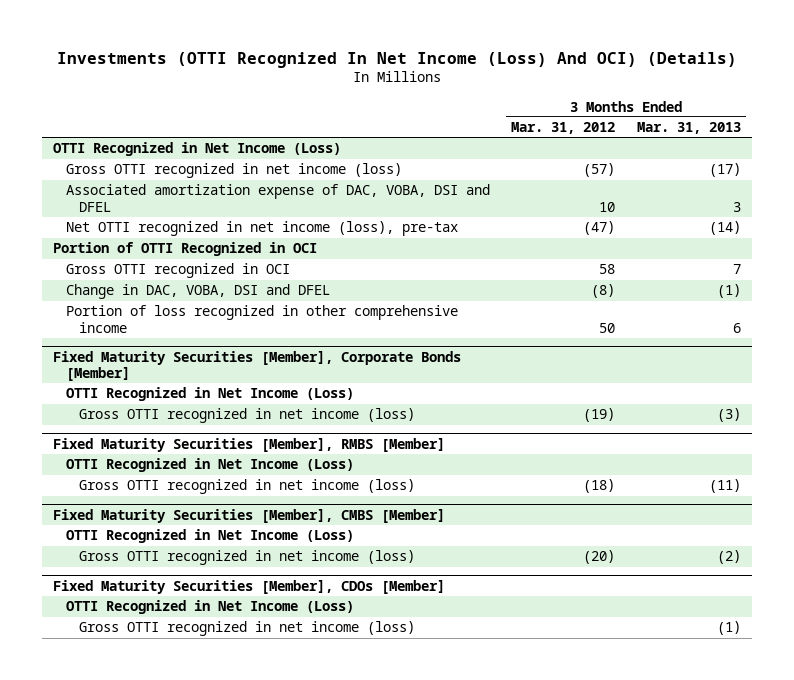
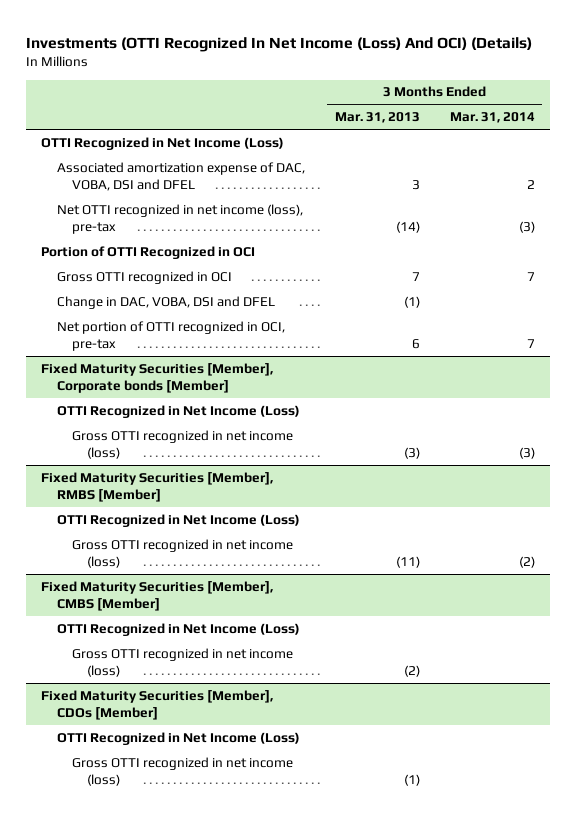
[511,122,616,135] Mar. 31, 2012 -> none
none -> [449,112,535,124] Mar. 31, 2014
[65,163,402,179] Gross OTTI recognized in net income (loss) -> none
[65,305,458,333] Portion of loss recognized in other comprehensive income -> [56,320,285,352] Net portion of OTTI recognized in OCI, pre-tax
[53,350,462,382] Fixed Maturity Securities [Member], Corporate Bonds [Member] -> [41,362,274,394] Fixed Maturity Securities [Member], Corporate bonds [Member]

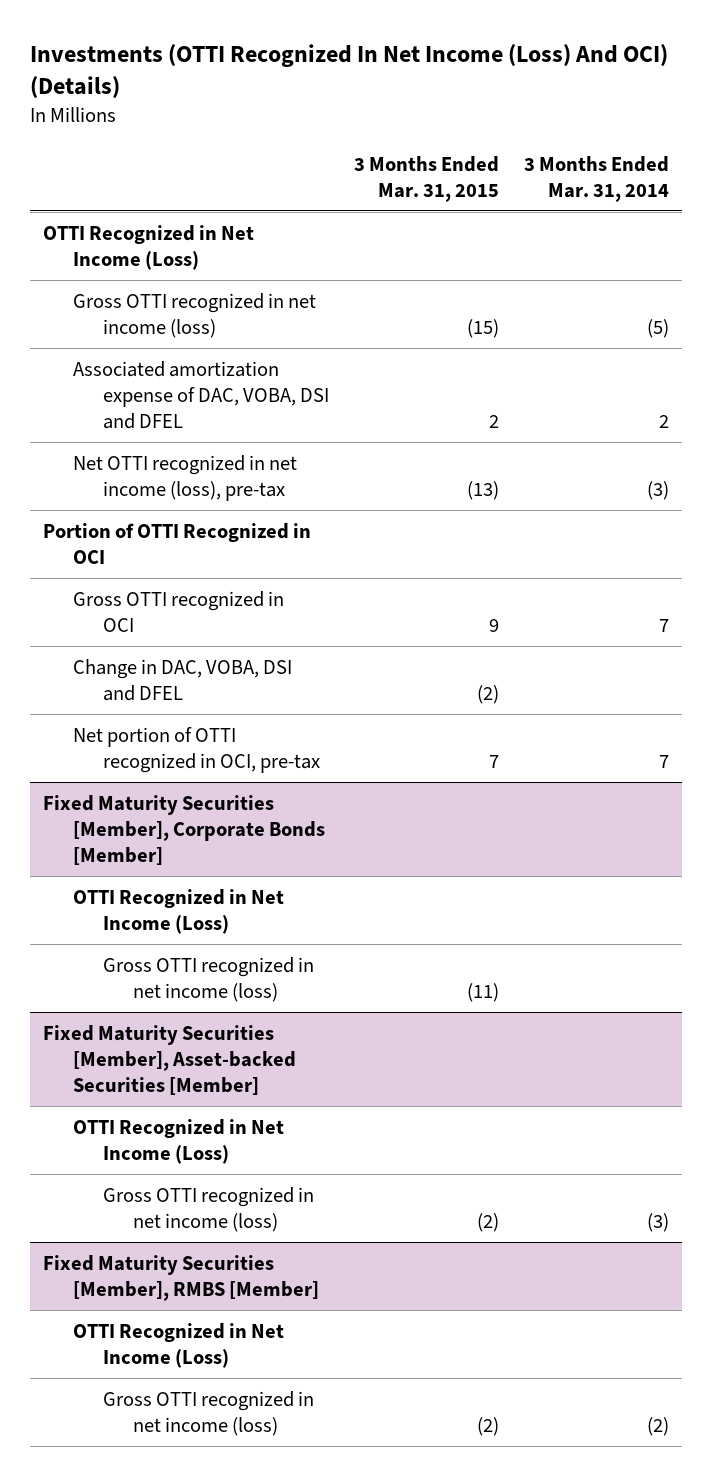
[334,112,420,124] Mar. 31, 2013 -> none
none -> [353,155,499,202] 3 Months Ended Mar. 31, 2015
none -> [72,292,316,338] Gross OTTI recognized in net income (loss)
[41,362,274,394] Fixed Maturity Securities [Member], Corporate bonds [Member] -> [42,794,325,865] Fixed Maturity Securities [Member], Corporate Bonds [Member]
none -> [102,956,314,1002] Gross OTTI recognized in net income (loss)
none -> [42,1024,296,1095] Fixed Maturity Securities [Member], Asset-backed Securities [Member]
none -> [72,1118,284,1164] OTTI Recognized in Net Income (Loss)
[41,580,274,612] Fixed Maturity Securities [Member], CMBS [Member] -> none
[56,622,300,636] OTTI Recognized in Net Income (Loss) -> none
[71,647,293,678] Gross OTTI recognized in net income (loss) -> none
[41,689,274,721] Fixed Maturity Securities [Member], CDOs [Member] -> none
[56,731,300,745] OTTI Recognized in Net Income (Loss) -> none
[71,756,293,787] Gross OTTI recognized in net income (loss) -> none

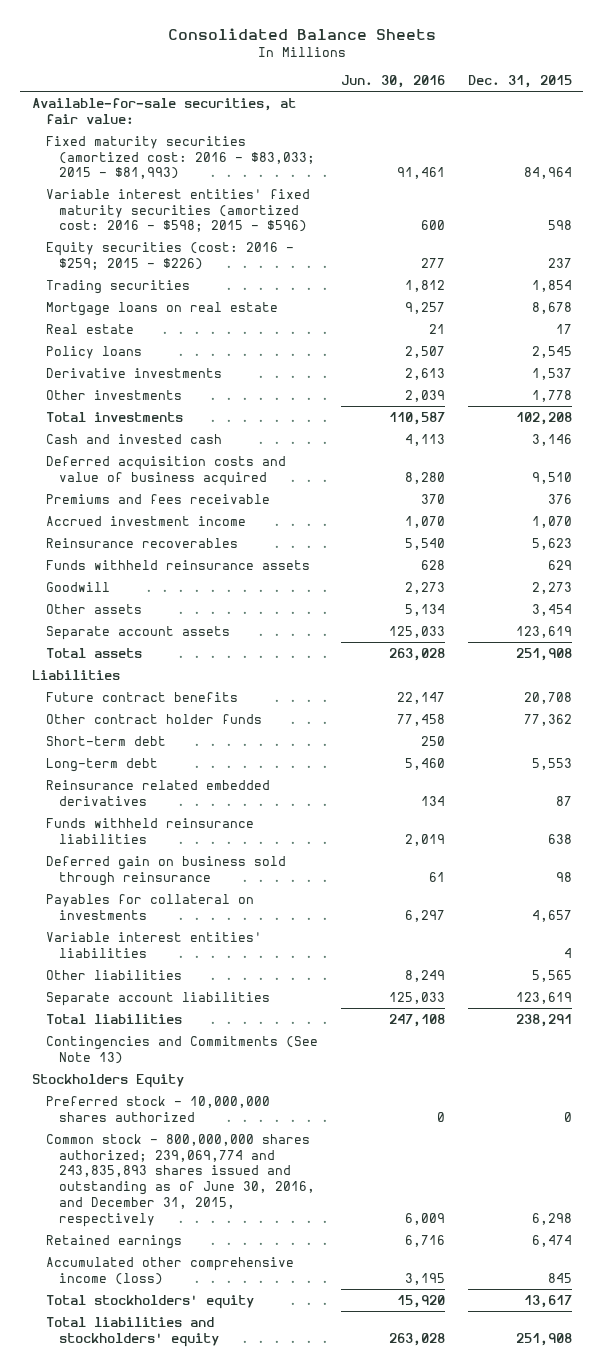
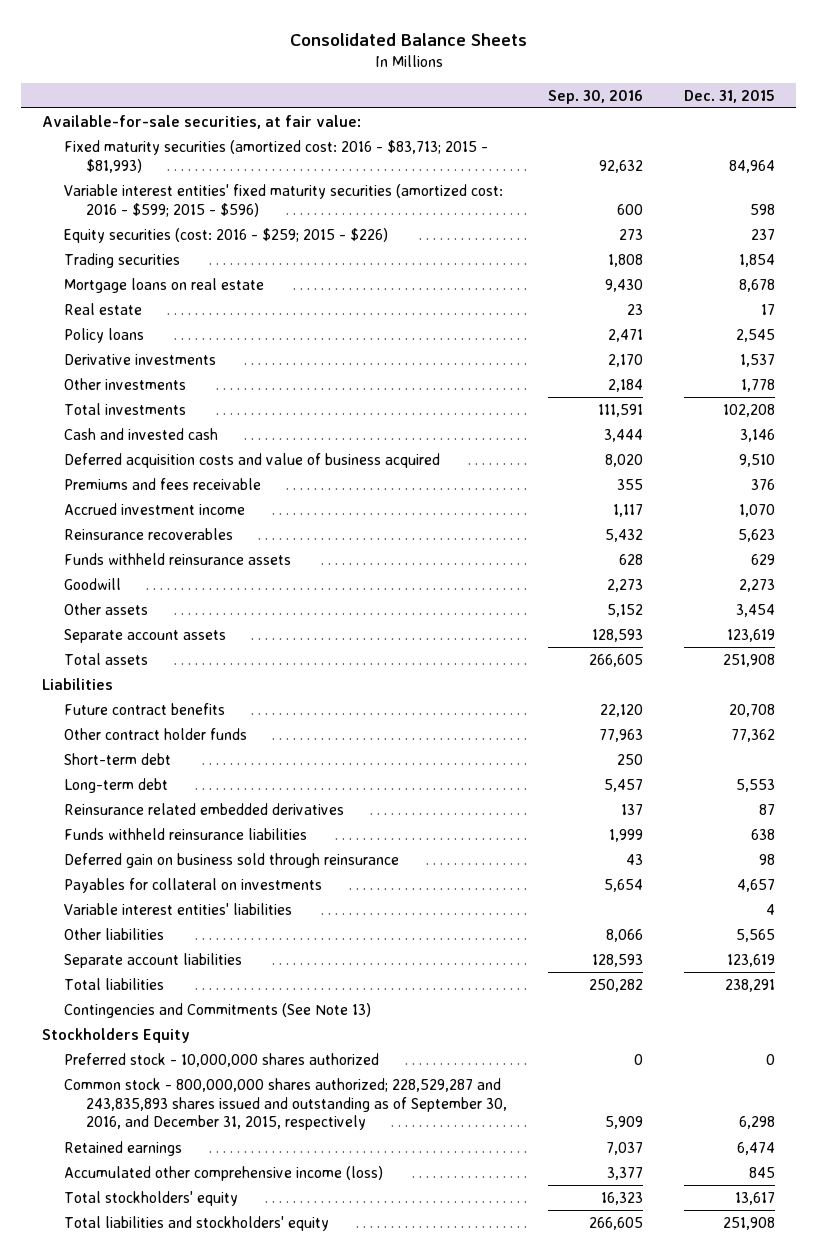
[340,75,445,89] Jun. 30, 2016 -> none
none -> [548,89,644,104] Sep. 30, 2016
[45,135,316,180] Fixed maturity securities (amortized cost: 2016 - $83,033; 2015 - $81,993) -> [63,140,488,173] Fixed maturity securities (amortized cost: 2016 - $83,713; 2015 - $81,993)
[45,188,310,233] Variable interest entities' fixed maturity securities (amortized cost: 2016 - $598; 2015 - $596) -> [63,184,503,217] Variable interest entities' fixed maturity securities (amortized cost: 2016 - $599; 2015 - $596)
[45,1133,316,1228] Common stock - 800,000,000 shares authorized; 239,069,774 and 243,835,893 shares issued and outstanding as of June 30, 2016, and December 31, 2015, respectively -> [63,1078,507,1131] Common stock - 800,000,000 shares authorized; 228,529,287 and 243,835,893 shares issued and outstanding as of September 30, 2016, and December 31, 2015, respectively

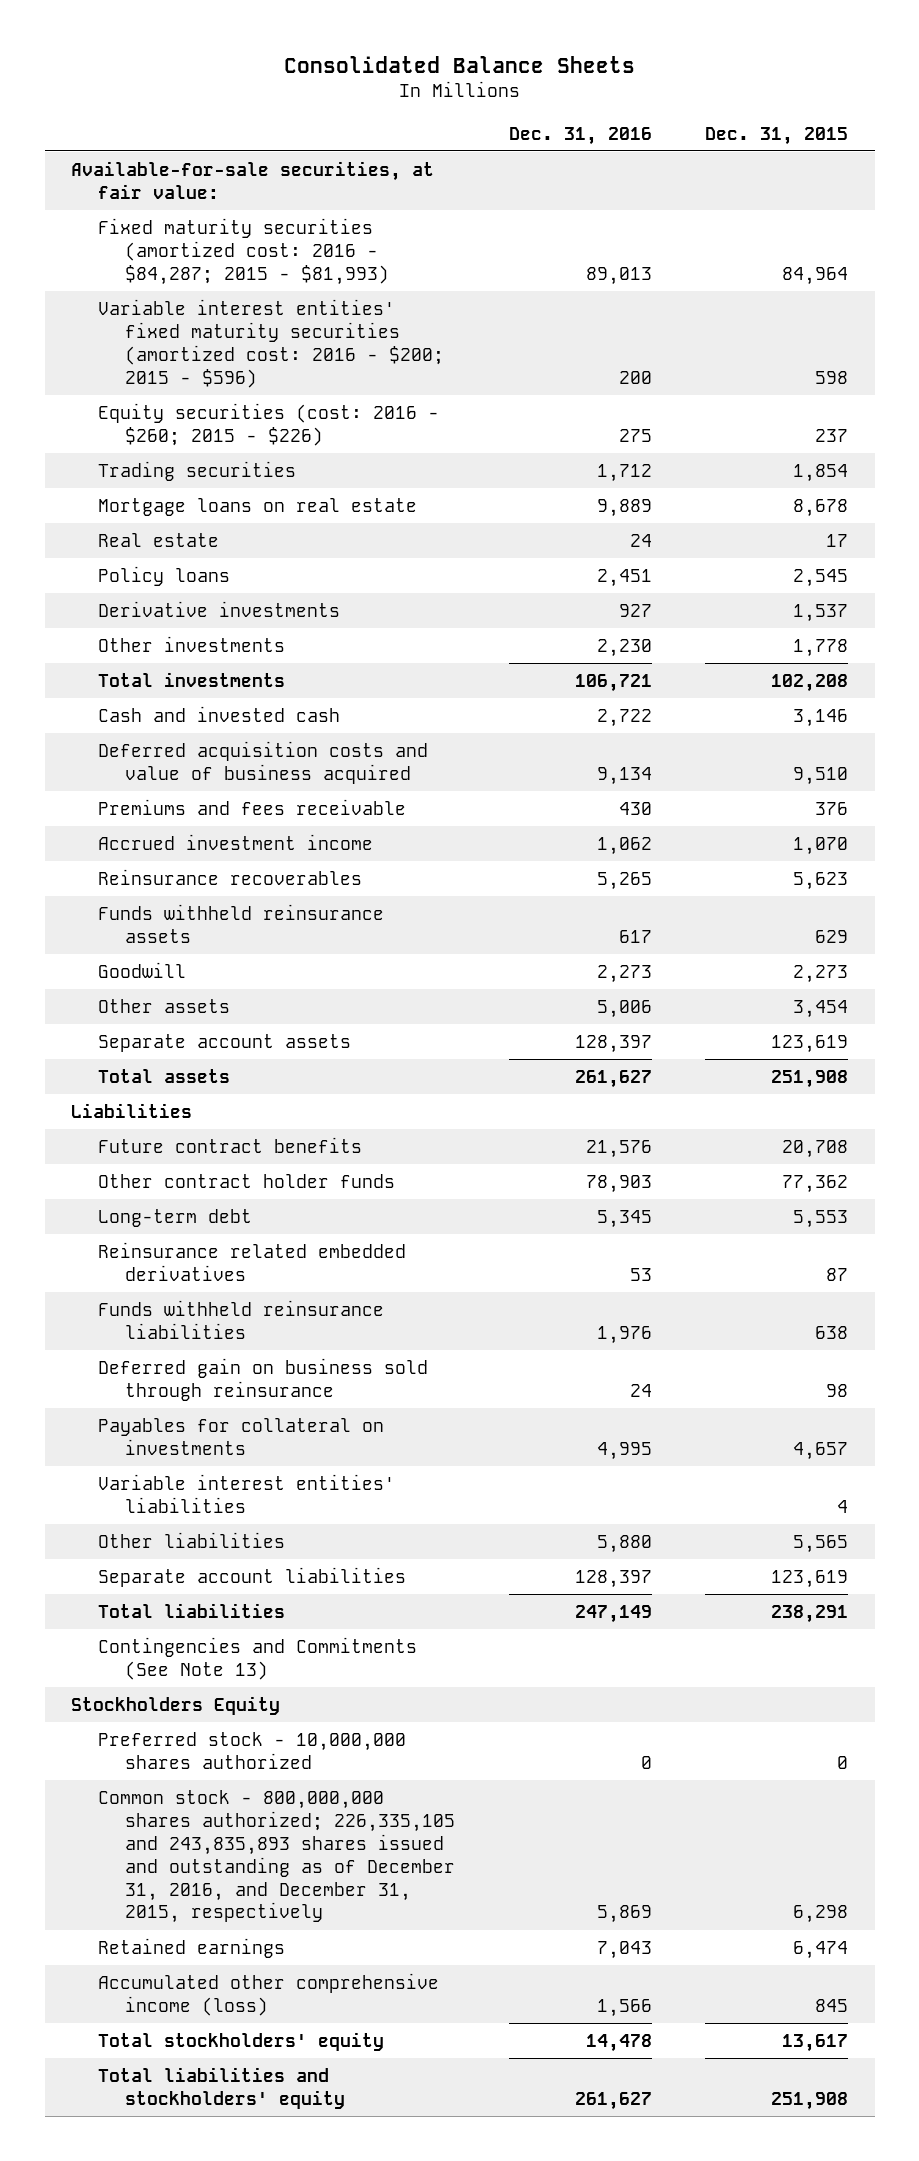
[548,89,644,104] Sep. 30, 2016 -> none
none -> [508,126,652,145] Dec. 31, 2016
[63,140,488,173] Fixed maturity securities (amortized cost: 2016 - $83,713; 2015 - $81,993) -> [98,218,390,285] Fixed maturity securities (amortized cost: 2016 - $84,287; 2015 - $81,993)
[63,184,503,217] Variable interest entities' fixed maturity securities (amortized cost: 2016 - $599; 2015 - $596) -> [98,299,445,388] Variable interest entities' fixed maturity securities (amortized cost: 2016 - $200; 2015 - $596)
[63,228,388,244] Equity securities (cost: 2016 - $259; 2015 - $226) -> [98,403,440,446] Equity securities (cost: 2016 - $260; 2015 - $226)
[63,753,171,766] Short-term debt -> none
[63,1078,507,1131] Common stock - 800,000,000 shares authorized; 228,529,287 and 243,835,893 shares issued and outstanding as of September 30, 2016, and December 31, 2015, respectively -> [98,1790,456,1924] Common stock - 800,000,000 shares authorized; 226,335,105 and 243,835,893 shares issued and outstanding as of December 31, 2016, and December 31, 2015, respectively

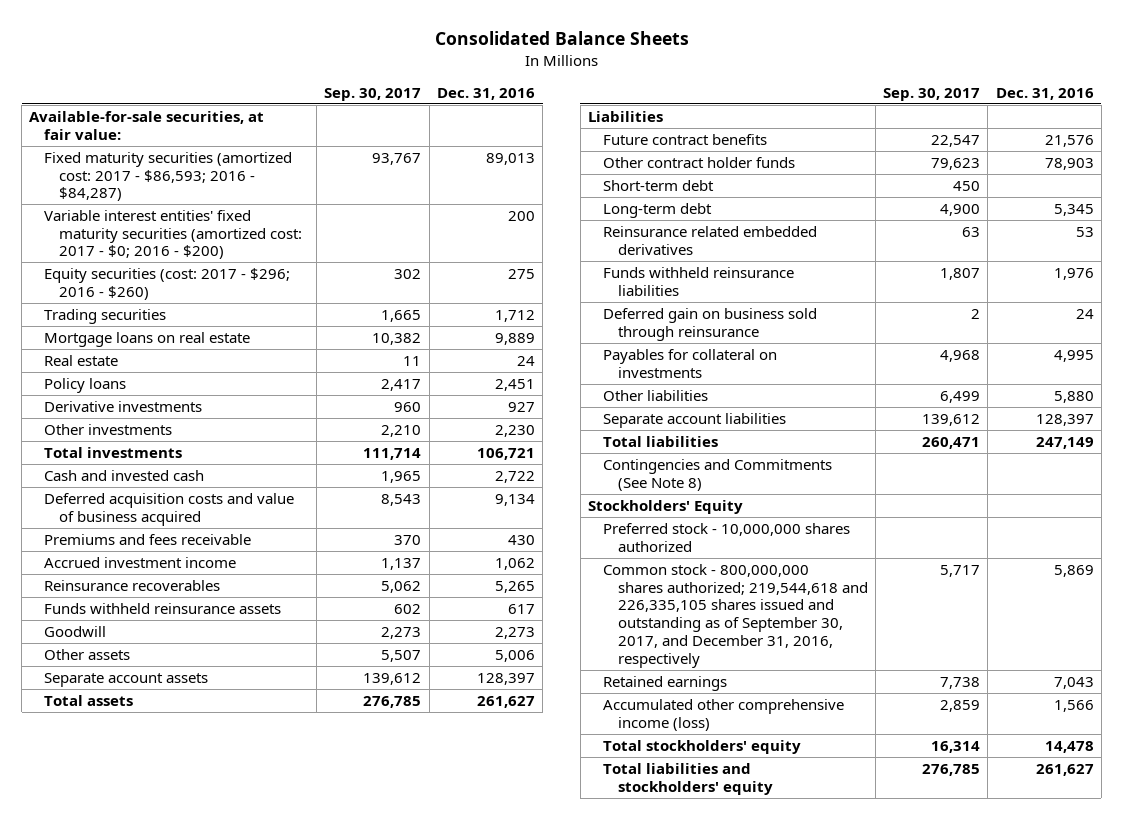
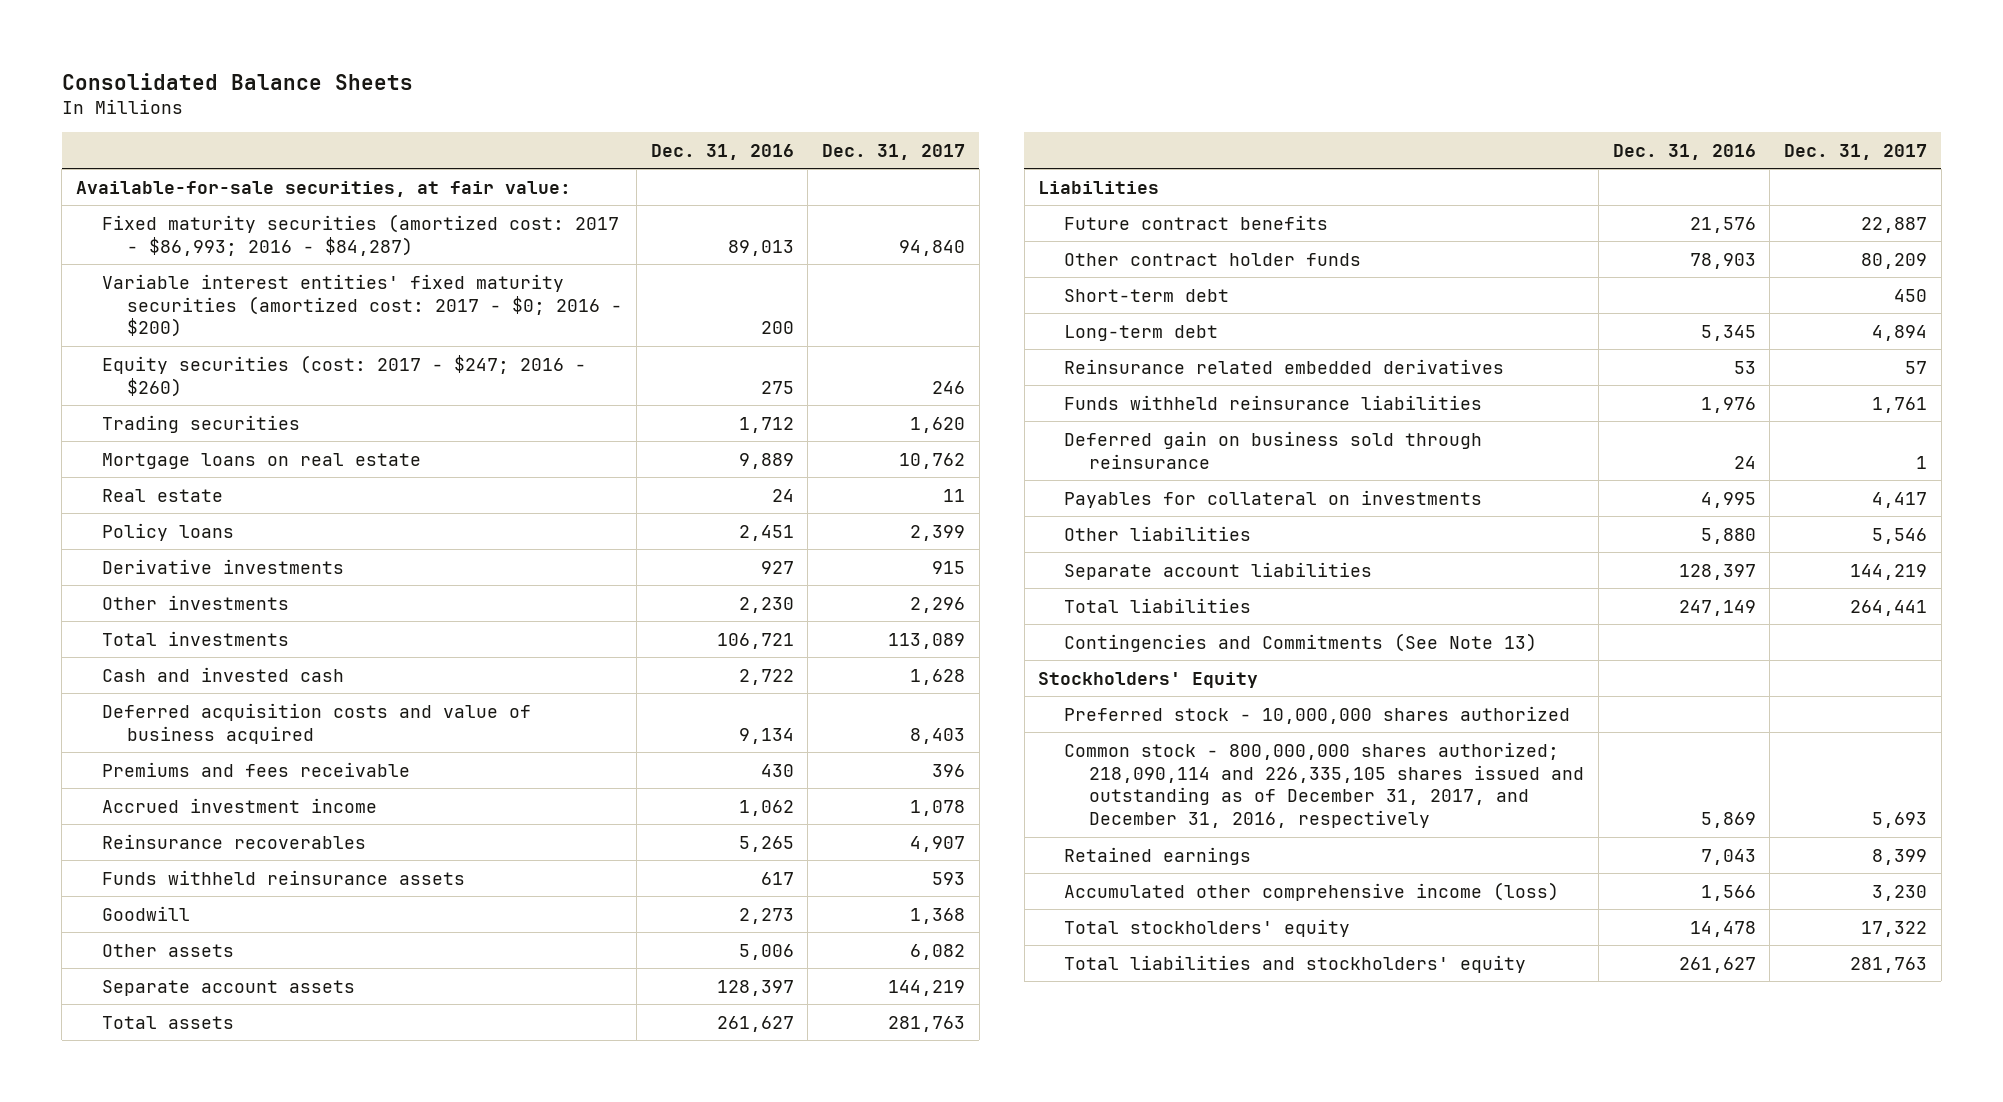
[324,87,422,101] Sep. 30, 2017 -> none
none -> [821,143,965,160] Dec. 31, 2017
[44,151,293,202] Fixed maturity securities (amortized cost: 2017 - $86,593; 2016 - $84,287) -> [101,213,619,256] Fixed maturity securities (amortized cost: 2017 - $86,993; 2016 - $84,287)
[44,267,291,300] Equity securities (cost: 2017 - $296; 2016 - $260) -> [101,354,586,397] Equity securities (cost: 2017 - $247; 2016 - $260)
[602,458,832,491] Contingencies and Commitments (See Note 8) -> [1063,632,1537,652] Contingencies and Commitments (See Note 13)
[602,563,868,668] Common stock - 800,000,000 shares authorized; 219,544,618 and 226,335,105 shares issued and outstanding as of September 30, 2017, and December 31, 2016, respectively -> [1063,741,1585,829] Common stock - 800,000,000 shares authorized; 218,090,114 and 226,335,105 shares issued and outstanding as of December 31, 2017, and December 31, 2016, respectively

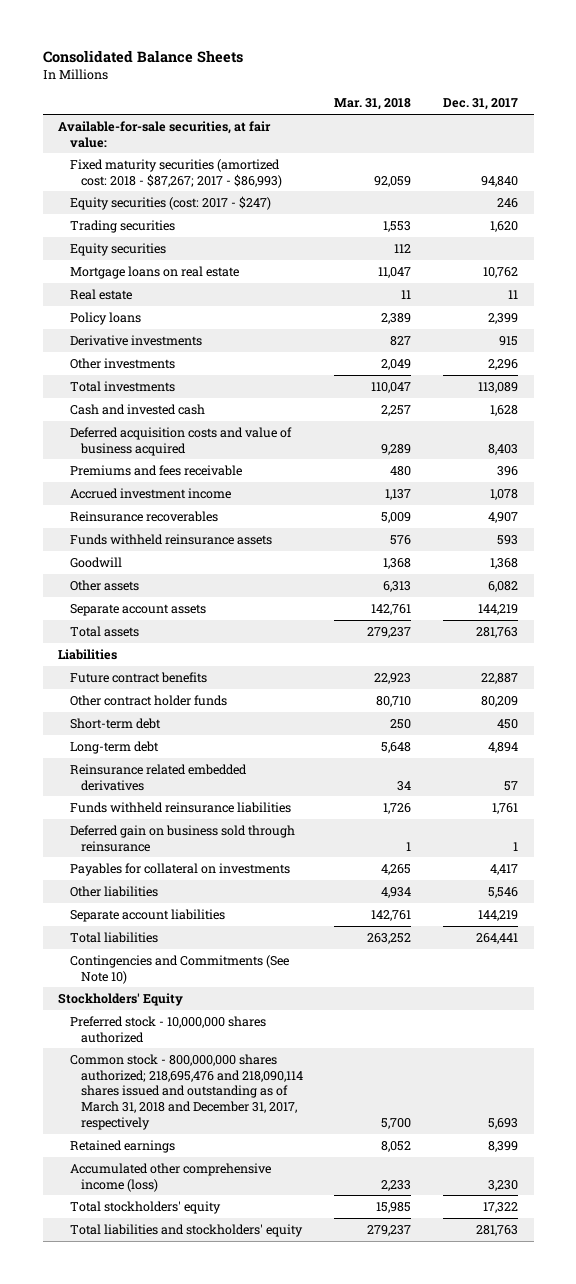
[650,143,794,160] Dec. 31, 2016 -> none
none -> [334,98,412,111] Mar. 31, 2018
[101,273,623,338] Variable interest entities' fixed maturity securities (amortized cost: 2017 - $0; 2016 - $200) -> none
[101,213,619,256] Fixed maturity securities (amortized cost: 2017 - $86,993; 2016 - $84,287) -> [69,158,283,188] Fixed maturity securities (amortized cost: 2018 - $87,267; 2017 - $86,993)
[101,354,586,397] Equity securities (cost: 2017 - $247; 2016 - $260) -> [69,195,271,210] Equity securities (cost: 2017 - $247)
none -> [69,242,166,256] Equity securities
[1063,632,1537,652] Contingencies and Commitments (See Note 13) -> [69,954,289,984] Contingencies and Commitments (See Note 10)
[1063,741,1585,829] Common stock - 800,000,000 shares authorized; 218,090,114 and 226,335,105 shares issued and outstanding as of December 31, 2017, and December 31, 2016, respectively -> [69,1053,304,1131] Common stock - 800,000,000 shares authorized; 218,695,476 and 218,090,114 shares issued and outstanding as of March 31, 2018 and December 31, 2017, respectively

